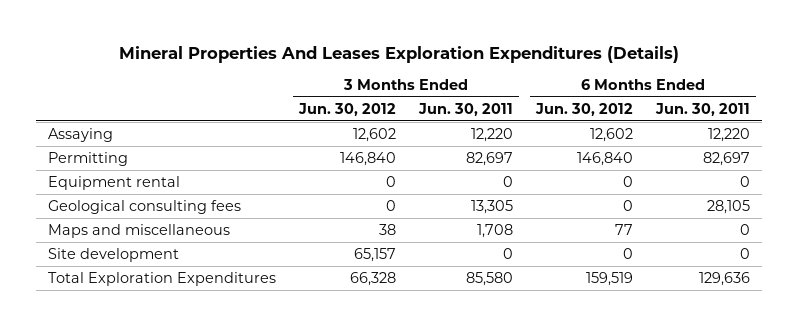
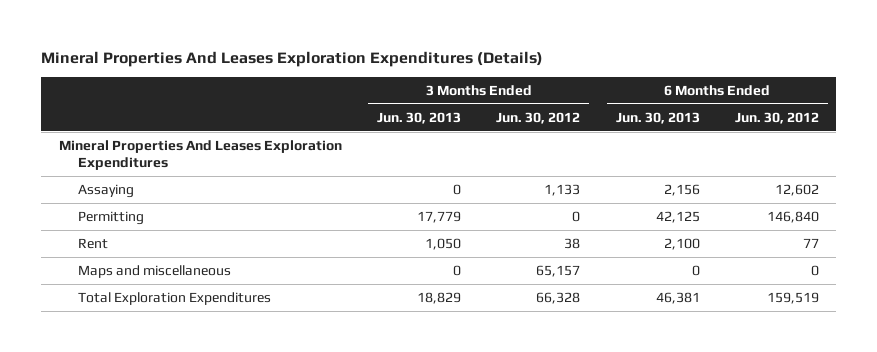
[417,102,513,116] Jun. 30, 2011 -> none
[655,102,751,116] Jun. 30, 2011 -> none
none -> [376,111,461,124] Jun. 30, 2013
none -> [615,111,700,124] Jun. 30, 2013
[47,176,180,191] Equipment rental -> none
[47,200,241,215] Geological consulting fees -> none
[47,248,179,263] Site development -> none
none -> [58,139,342,171] Mineral Properties And Leases Exploration Expenditures
[352,128,396,143] 12,602 -> [544,183,581,196] 1,133
[339,152,396,167] 146,840 -> [572,210,581,222] 0
none -> [78,237,109,249] Rent
[378,224,396,236] 38 -> [536,264,581,277] 65,157
[615,224,634,236] 77 -> [810,264,819,276] 0

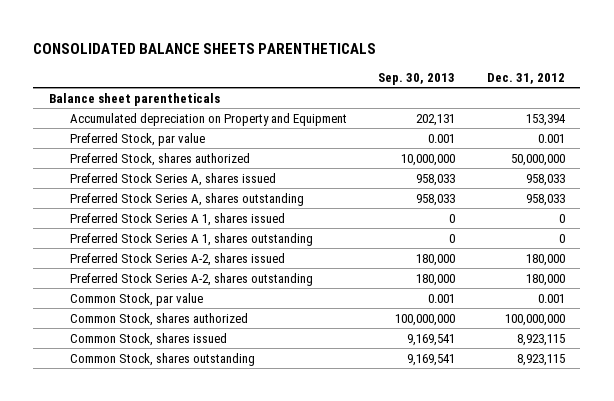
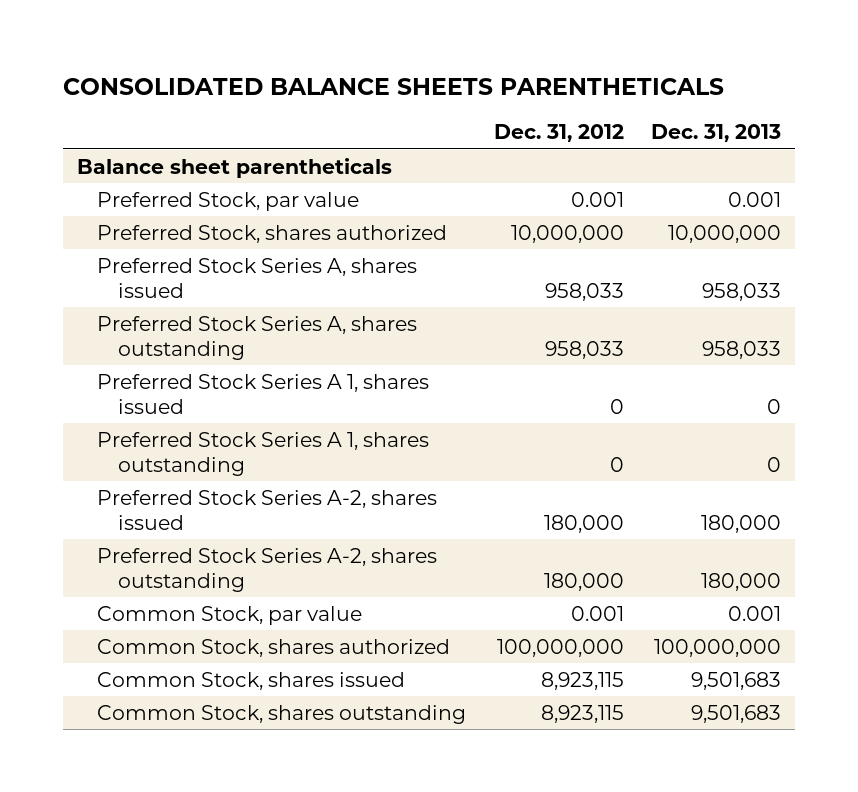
[378,72,456,85] Sep. 30, 2013 -> none
none -> [650,124,781,143] Dec. 31, 2013
[69,112,347,126] Accumulated depreciation on Property and Equipment -> none
[510,153,565,166] 50,000,000 -> [510,224,624,243] 10,000,000

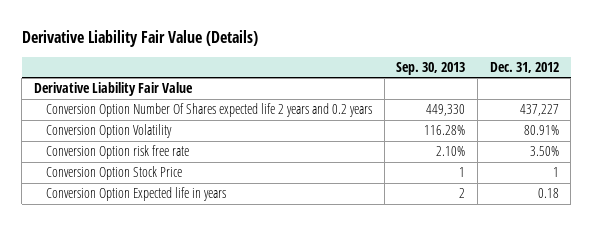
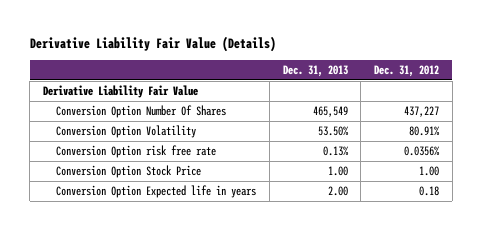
[396,61,466,75] Sep. 30, 2013 -> none
none -> [282,64,348,77] Dec. 31, 2013
[45,103,372,118] Conversion Option Number Of Shares expected life 2 years and 0.2 years -> [56,105,227,119] Conversion Option Number Of Shares
[529,146,559,157] 3.50% -> [404,146,441,157] 0.0356%
[552,167,559,178] 1 -> [419,166,440,177] 1.00

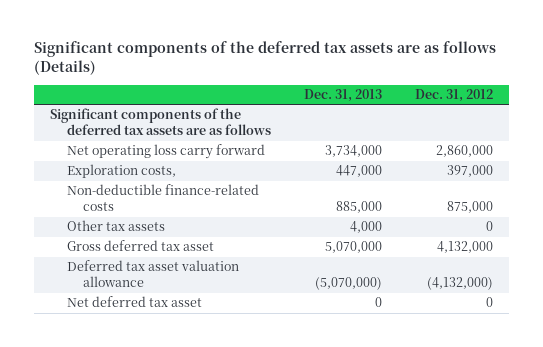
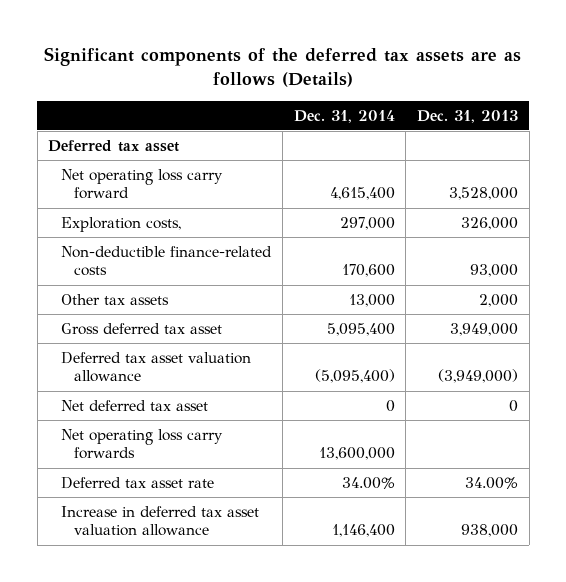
[414,89,493,103] Dec. 31, 2012 -> none
none -> [293,109,395,123] Dec. 31, 2014
[50,108,271,136] Significant components of the deferred tax assets are as follows -> none
none -> [48,139,180,152] Deferred tax asset
[324,145,382,158] 3,734,000 -> [448,187,518,201] 3,528,000
[335,165,382,178] 447,000 -> [460,216,518,230] 326,000
[335,201,382,214] 885,000 -> [469,264,518,278] 93,000
[349,221,382,234] 4,000 -> [478,293,518,307] 2,000
[324,241,382,254] 5,070,000 -> [449,322,518,336] 3,949,000
[314,277,382,291] (5,070,000) -> [437,369,518,384] (3,949,000)
none -> [61,428,224,460] Net operating loss carry forwards
none -> [61,476,215,489] Deferred tax asset rate
none -> [61,505,260,537] Increase in deferred tax asset valuation allowance

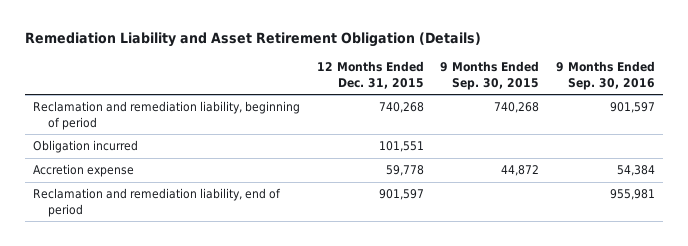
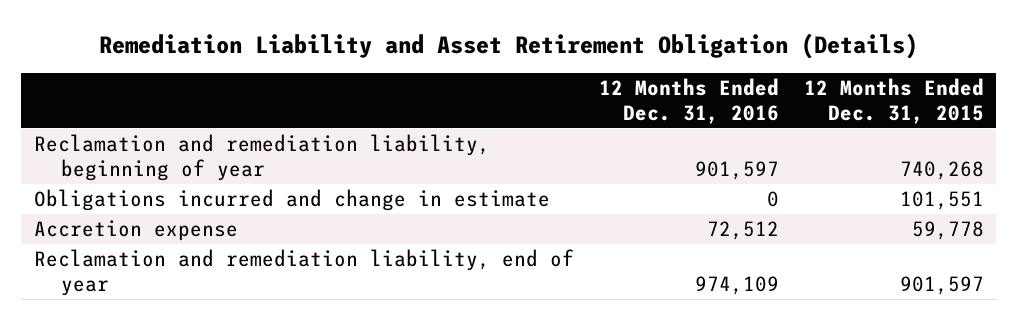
[440,61,540,90] 9 Months Ended Sep. 30, 2015 -> none
[555,61,655,90] 9 Months Ended Sep. 30, 2016 -> none
none -> [598,78,779,125] 12 Months Ended Dec. 31, 2016
[32,101,300,130] Reclamation and remediation liability, beginning of period -> [33,134,490,181] Reclamation and remediation liability, beginning of year
[32,140,138,154] Obligation incurred -> [33,189,550,212] Obligations incurred and change in estimate
[32,188,281,217] Reclamation and remediation liability, end of period -> [33,249,574,296] Reclamation and remediation liability, end of year

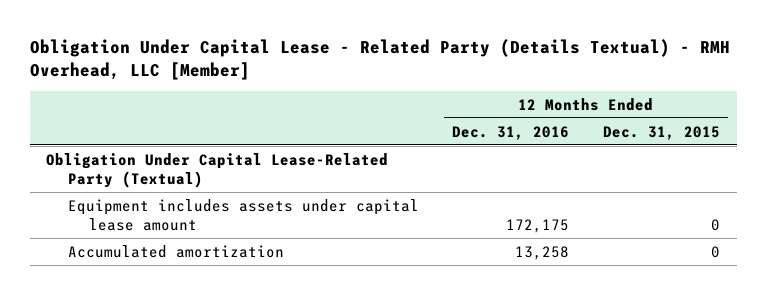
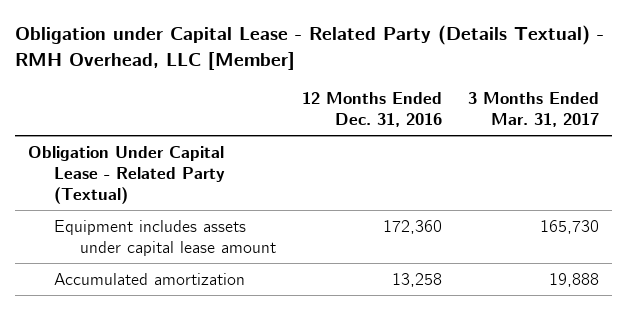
[29,38,730,80] Obligation Under Capital Lease - Related Party (Details Textual) - RMH Overhead, LLC [Member] -> [15,25,605,70] Obligation under Capital Lease - Related Party (Details Textual) - RMH Overhead, LLC [Member]
[602,125,720,140] Dec. 31, 2015 -> none
none -> [468,91,600,128] 3 Months Ended Mar. 31, 2017
[46,152,389,188] Obligation Under Capital Lease-Related Party (Textual) -> [28,145,226,204] Obligation Under Capital Lease - Related Party (Textual)
[506,218,570,233] 172,175 -> [383,219,443,234] 172,360

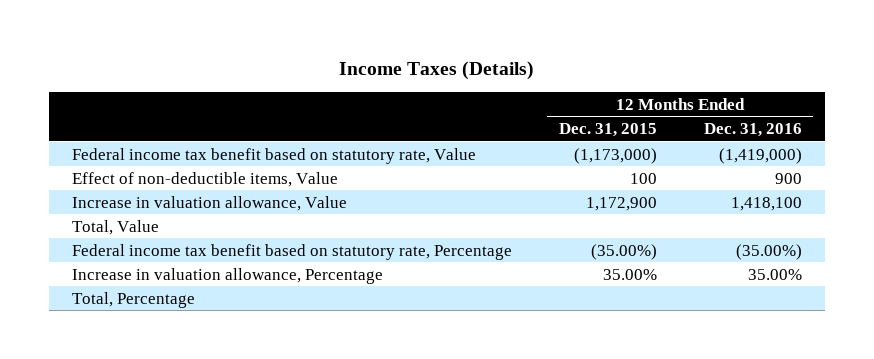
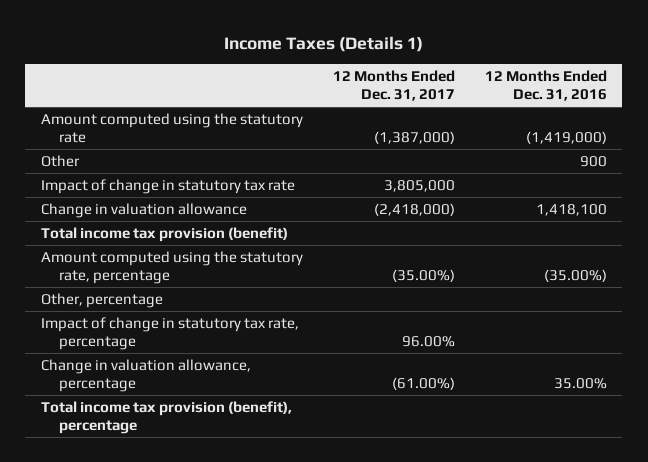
[338,60,534,80] Income Taxes (Details) -> [223,35,423,52] Income Taxes (Details 1)
[558,123,657,138] Dec. 31, 2015 -> none
none -> [332,70,455,102] 12 Months Ended Dec. 31, 2017
[71,171,338,187] Effect of non-deductible items, Value -> none
[71,147,476,164] Federal income tax benefit based on statutory rate, Value -> [40,113,303,144] Amount computed using the statutory rate
none -> [40,155,80,168] Other
none -> [40,179,295,195] Impact of change in statutory tax rate
[71,195,347,211] Increase in valuation allowance, Value -> [40,203,247,219] Change in valuation allowance
[71,219,159,235] Total, Value -> [40,227,288,243] Total income tax provision (benefit)
[71,243,512,260] Federal income tax benefit based on statutory rate, Percentage -> [40,251,303,285] Amount computed using the statutory rate, percentage
none -> [40,293,163,309] Other, percentage
none -> [40,317,299,351] Impact of change in statutory tax rate, percentage
[71,267,383,284] Increase in valuation allowance, Percentage -> [40,359,251,393] Change in valuation allowance, percentage
[71,291,195,308] Total, Percentage -> [40,401,292,435] Total income tax provision (benefit), percentage

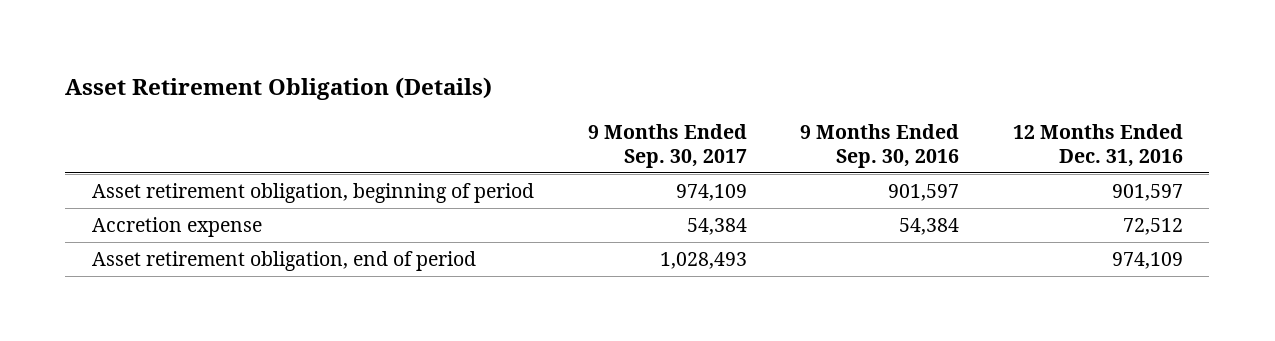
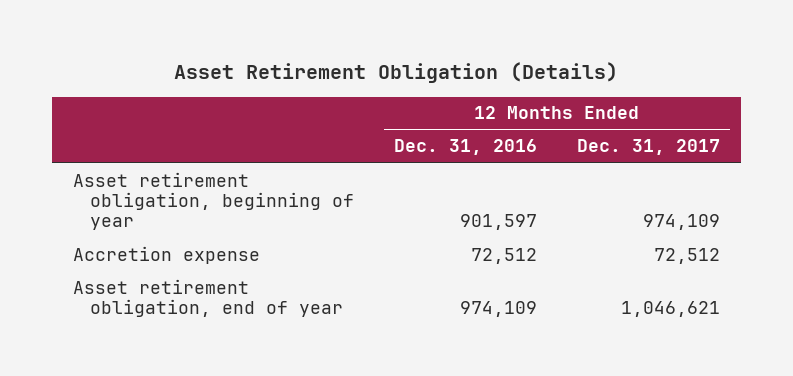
[587,123,747,168] 9 Months Ended Sep. 30, 2017 -> none
[800,123,960,168] 9 Months Ended Sep. 30, 2016 -> none
none -> [577,139,721,156] Dec. 31, 2017
[92,182,535,203] Asset retirement obligation, beginning of period -> [72,171,354,231] Asset retirement obligation, beginning of year
[92,250,477,271] Asset retirement obligation, end of period -> [72,278,343,318] Asset retirement obligation, end of year

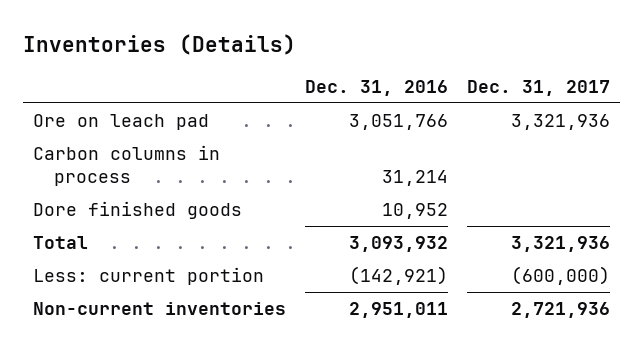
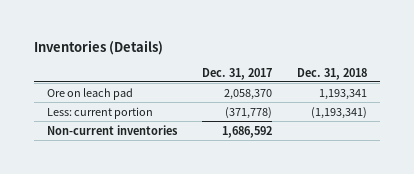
[305,79,449,96] Dec. 31, 2016 -> none
none -> [297,67,368,80] Dec. 31, 2018
[33,145,221,187] Carbon columns in process -> none
[33,201,243,220] Dore finished goods -> none
[33,236,89,250] Total -> none
[511,114,611,131] 3,321,936 -> [224,88,273,100] 2,058,370
[511,266,611,286] (600,000) -> [225,106,273,119] (371,778)
[511,302,611,319] 2,721,936 -> [222,125,273,138] 1,686,592

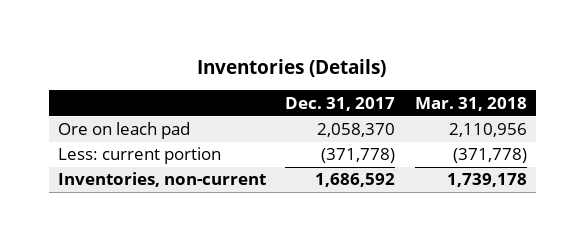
[297,67,368,80] Dec. 31, 2018 -> none
none -> [414,96,527,111] Mar. 31, 2018
[46,124,178,135] Non-current inventories -> [58,172,267,188] Inventories, non-current

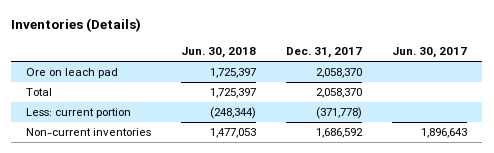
[414,96,527,111] Mar. 31, 2018 -> none
none -> [181,47,257,59] Jun. 30, 2018
none -> [392,47,468,59] Jun. 30, 2017
none -> [26,88,53,97] Total
[58,172,267,188] Inventories, non-current -> [26,128,152,137] Non-current inventories

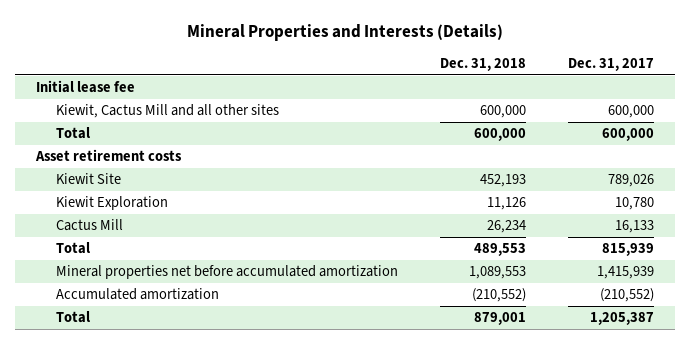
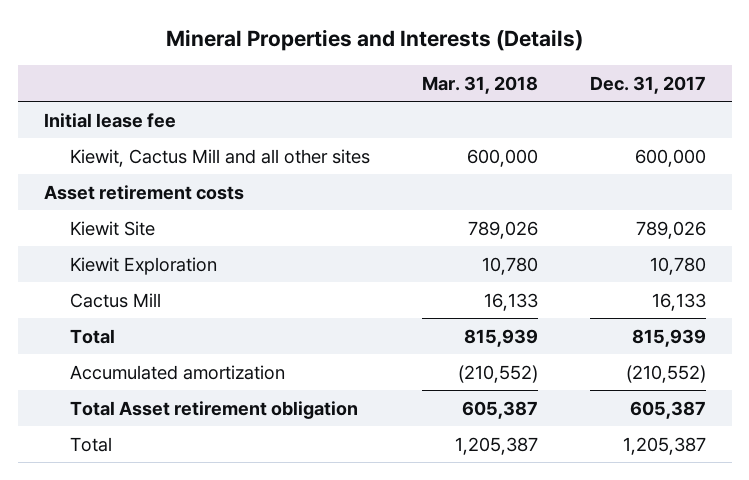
[439,58,526,72] Dec. 31, 2018 -> none
none -> [421,75,538,94] Mar. 31, 2018
[55,127,90,140] Total -> none
[55,265,398,280] Mineral properties net before accumulated amortization -> none
none -> [69,400,358,419] Total Asset retirement obligation

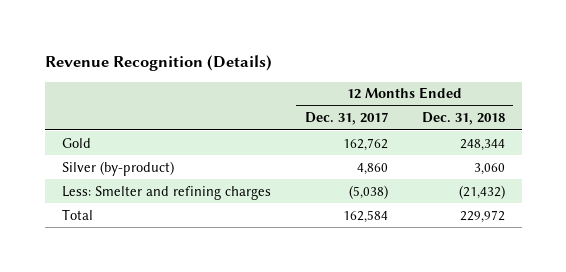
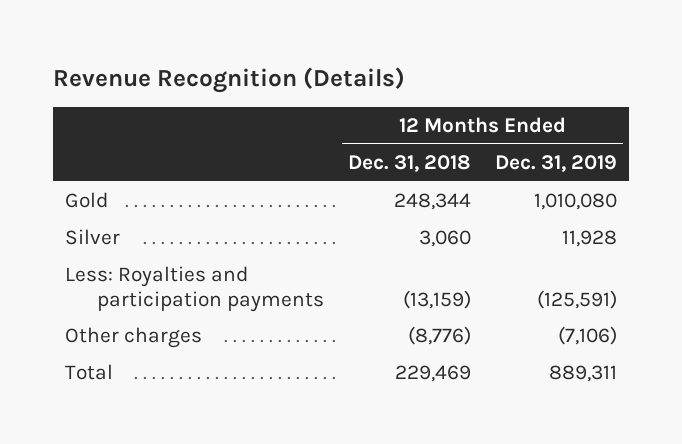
[304,112,388,126] Dec. 31, 2017 -> none
none -> [495,155,618,173] Dec. 31, 2019
[61,160,174,176] Silver (by-product) -> [64,229,120,246] Silver
[61,185,271,200] Less: Smelter and refining charges -> [64,266,325,312] Less: Royalties and participation payments
[458,184,505,199] (21,432) -> [403,289,472,309] (13,159)
none -> [64,327,202,349] Other charges
[459,209,505,223] 229,972 -> [395,365,472,383] 229,469

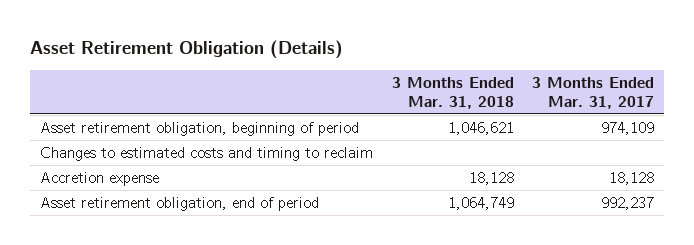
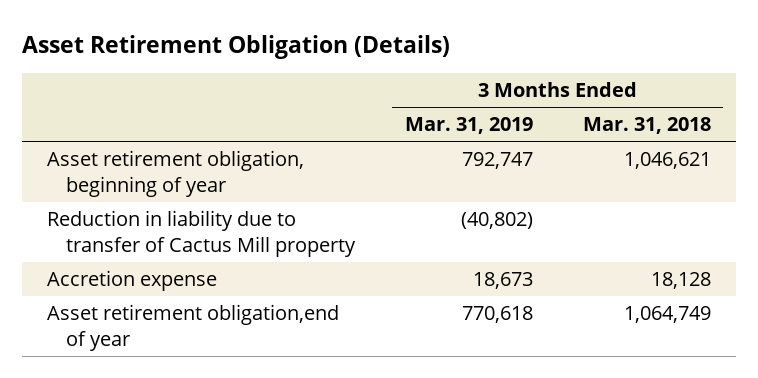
[532,76,655,109] 3 Months Ended Mar. 31, 2017 -> none
none -> [404,117,533,135] Mar. 31, 2019
[39,121,359,136] Asset retirement obligation, beginning of period -> [47,150,305,197] Asset retirement obligation, beginning of year
[39,146,373,161] Changes to estimated costs and timing to reclaim -> [47,210,356,257] Reduction in liability due to transfer of Cactus Mill property
[39,196,319,211] Asset retirement obligation, end of period -> [47,304,340,351] Asset retirement obligation,end of year

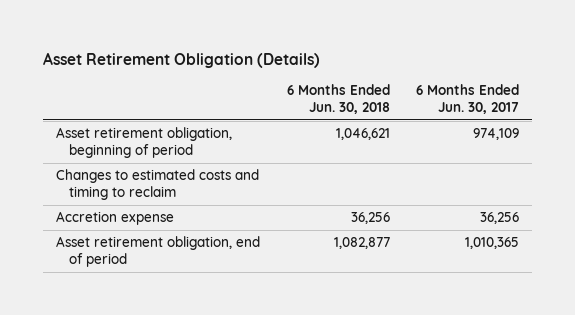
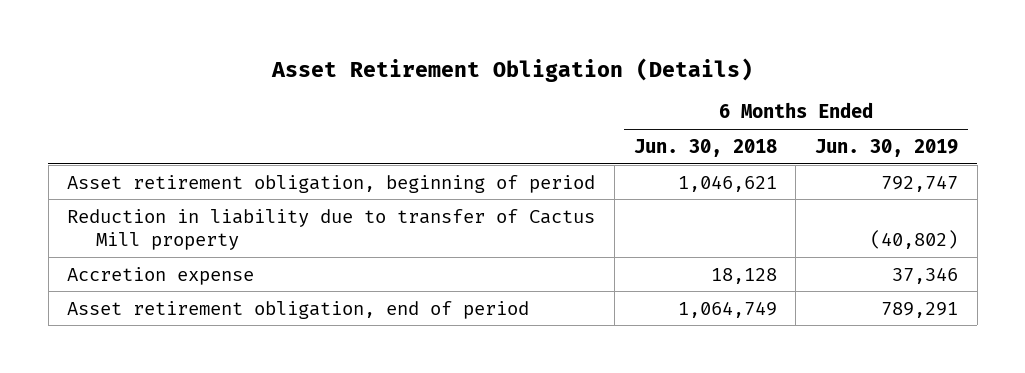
[415,84,519,115] 6 Months Ended Jun. 30, 2017 -> none
none -> [815,138,959,157] Jun. 30, 2019
[56,169,260,201] Changes to estimated costs and timing to reclaim -> [67,208,596,250] Reduction in liability due to transfer of Cactus Mill property
[350,212,390,225] 36,256 -> [710,267,777,284] 18,128
[333,237,390,250] 1,082,877 -> [677,300,777,318] 1,064,749

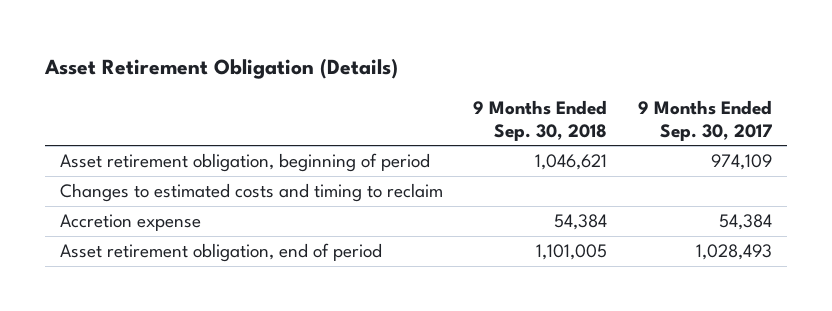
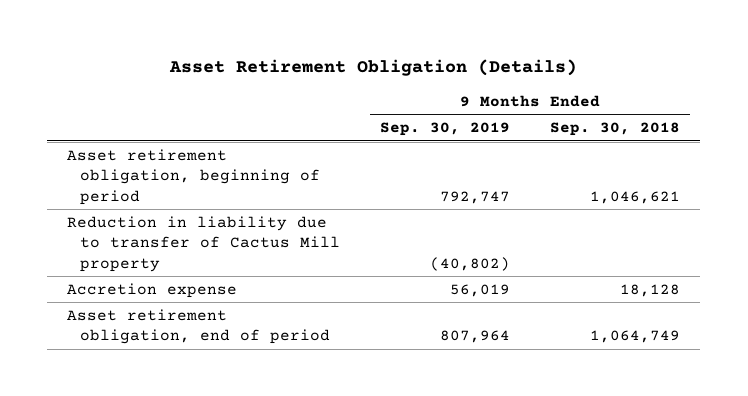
[637,99,772,141] 9 Months Ended Sep. 30, 2017 -> none
none -> [380,122,511,137] Sep. 30, 2019
[60,182,444,202] Changes to estimated costs and timing to reclaim -> [67,215,341,272] Reduction in liability due to transfer of Cactus Mill property
[554,213,608,230] 54,384 -> [620,283,681,297] 18,128
[536,243,608,260] 1,101,005 -> [590,330,681,344] 1,064,749

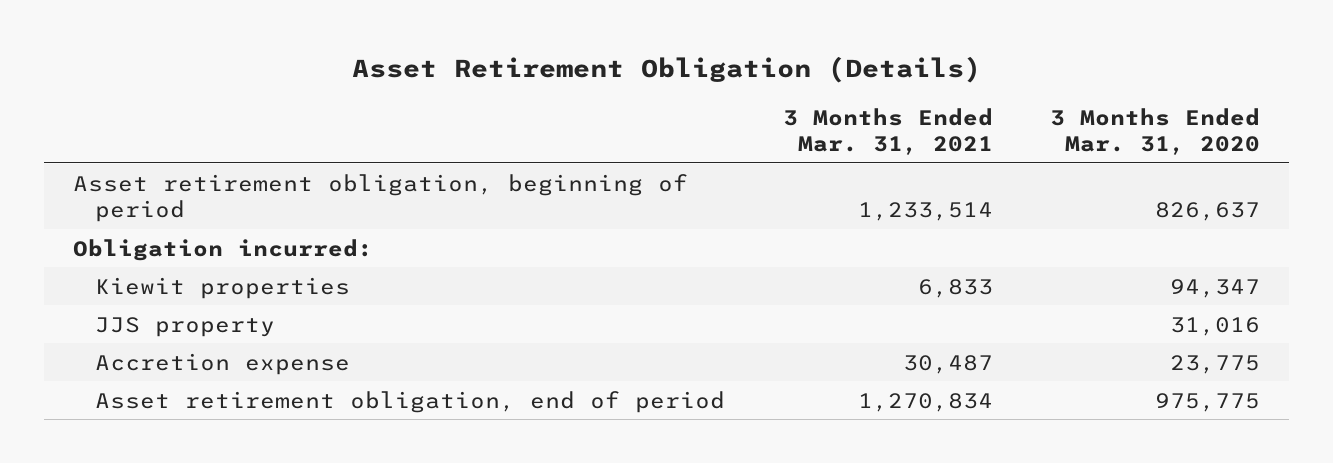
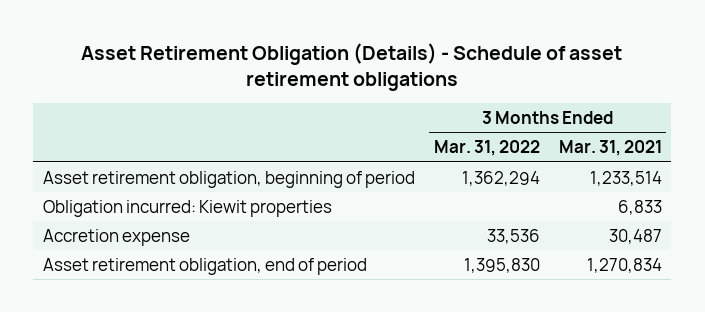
[351,55,981,83] Asset Retirement Obligation (Details) -> [81,42,623,92] Asset Retirement Obligation (Details) - Schedule of asset retirement obligations
[1050,107,1261,155] 3 Months Ended Mar. 31, 2020 -> none
none -> [433,140,540,157] Mar. 31, 2022
[72,238,373,261] Obligation incurred: -> none
[95,316,276,337] JJS property -> none
[95,276,351,299] Kiewit properties -> [42,199,332,217] Obligation incurred: Kiewit properties

